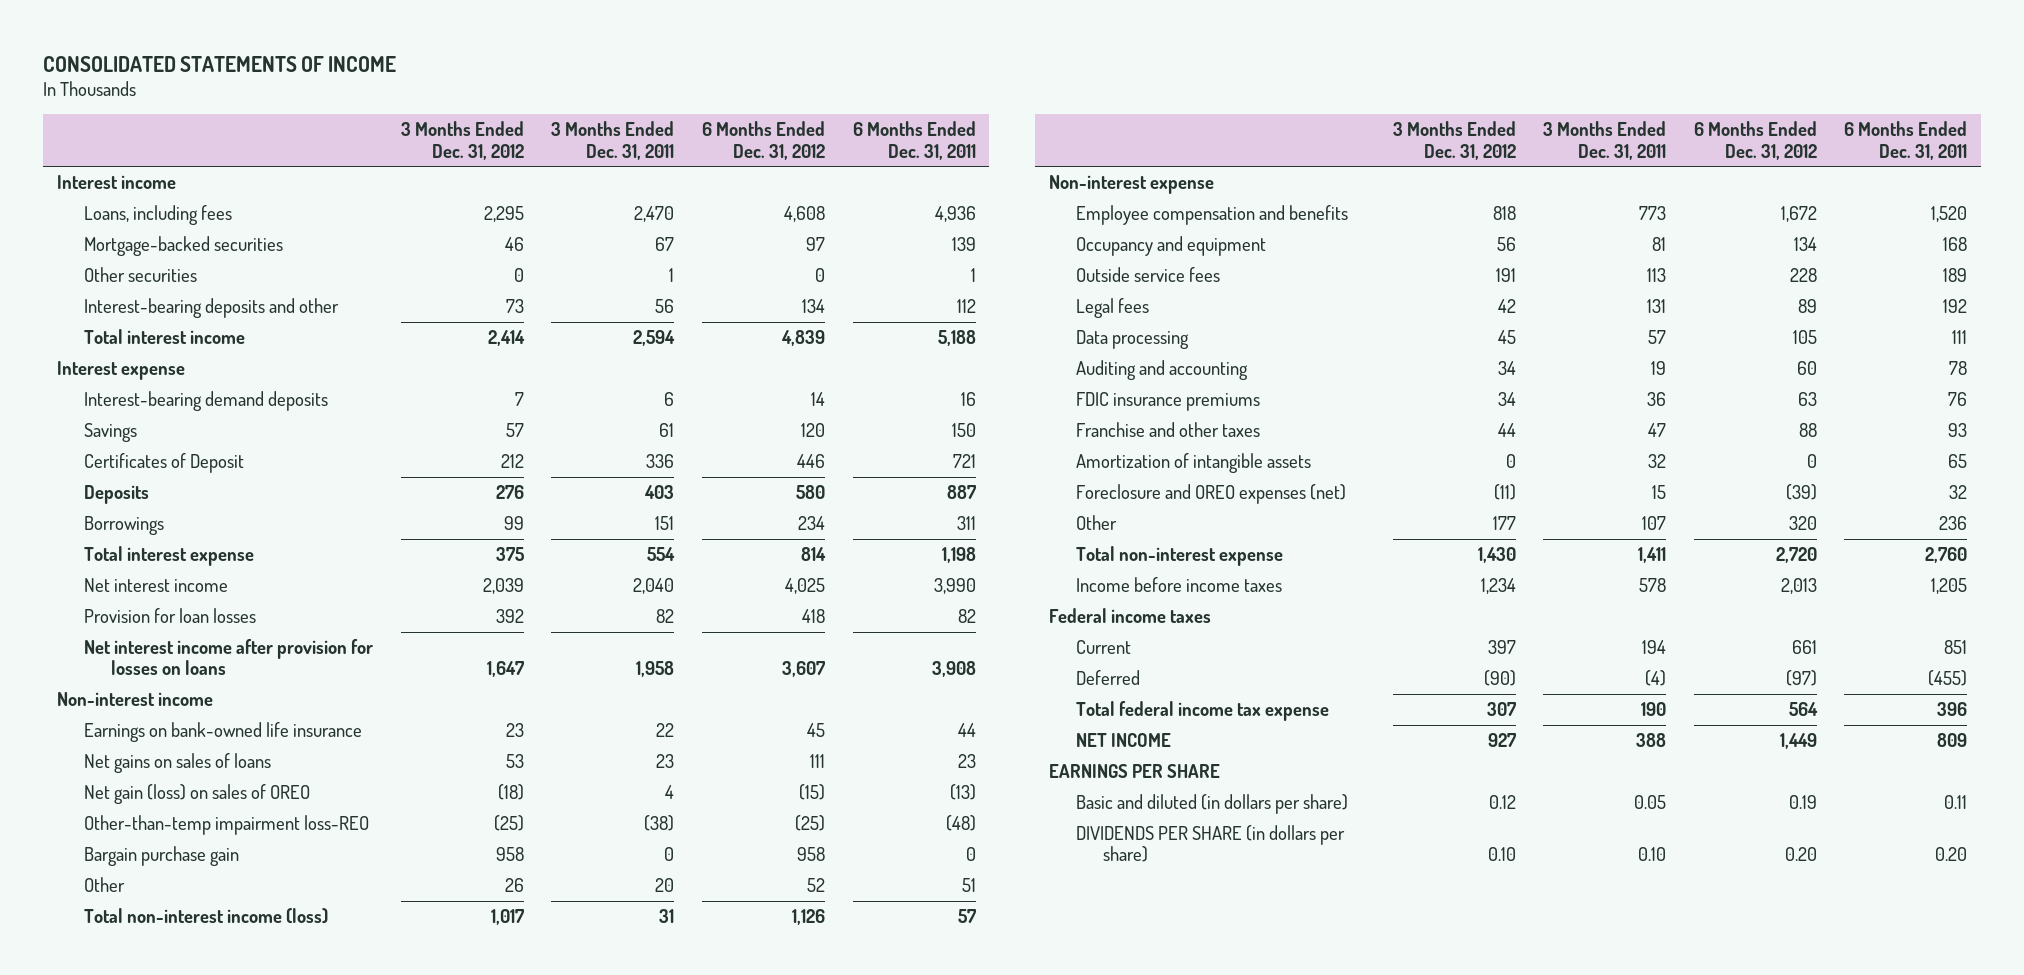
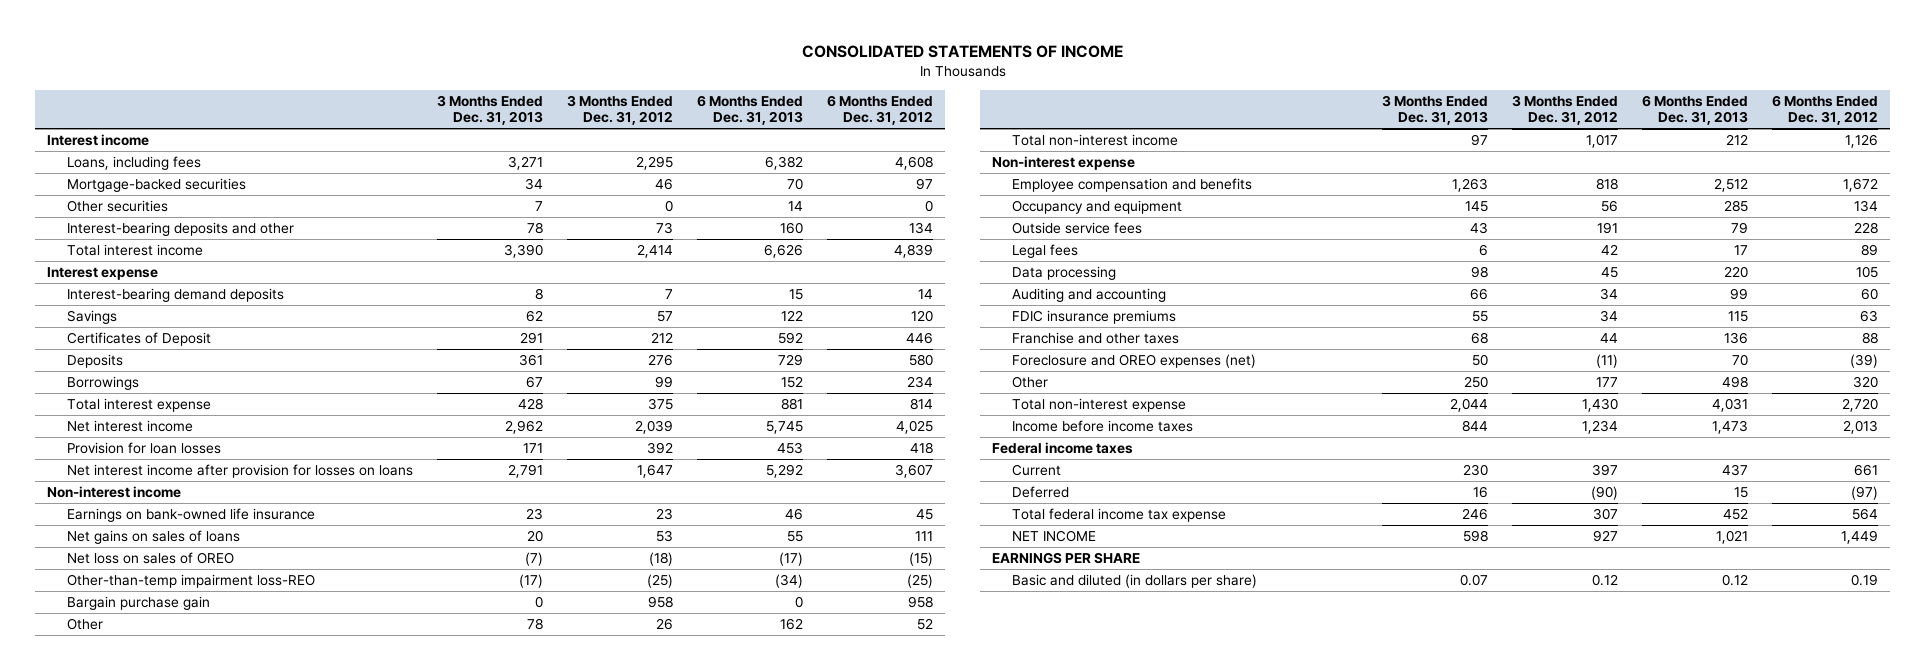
[551,121,675,160] 3 Months Ended Dec. 31, 2011 -> none
[852,121,976,160] 6 Months Ended Dec. 31, 2011 -> none
none -> [436,94,543,126] 3 Months Ended Dec. 31, 2013
none -> [697,94,804,126] 6 Months Ended Dec. 31, 2013
[83,783,310,804] Net gain (loss) on sales of OREO -> [66,551,234,564] Net loss on sales of OREO
[83,907,328,924] Total non-interest income (loss) -> [1012,133,1179,146] Total non-interest income
[1075,452,1311,473] Amortization of intangible assets -> none
[1075,824,1345,863] DIVIDENDS PER SHARE (in dollars per share) -> none

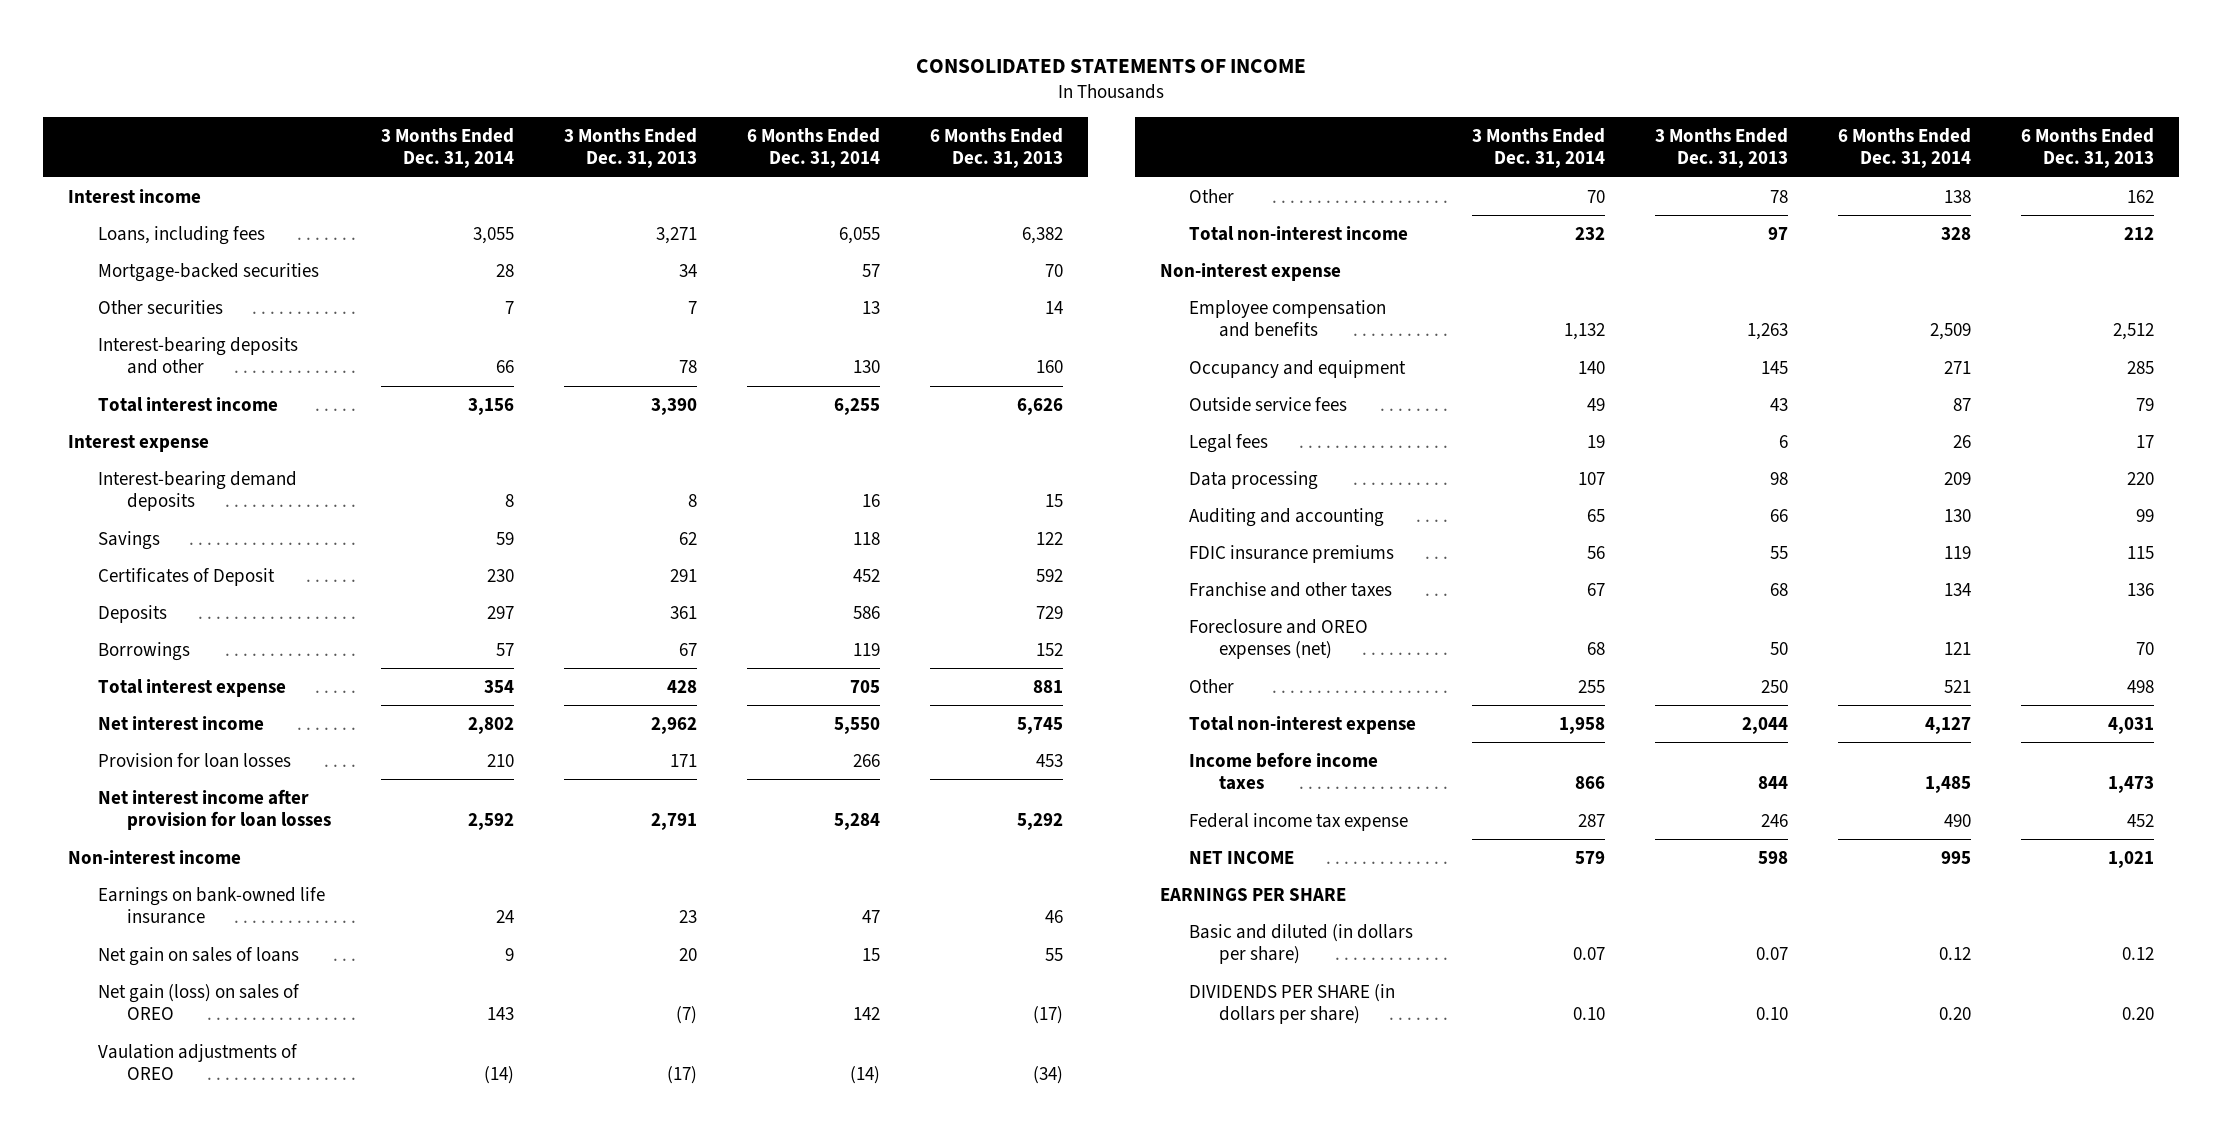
[567,94,674,126] 3 Months Ended Dec. 31, 2012 -> none
[827,94,934,126] 6 Months Ended Dec. 31, 2012 -> none
none -> [381,127,515,169] 3 Months Ended Dec. 31, 2014
none -> [746,127,880,169] 6 Months Ended Dec. 31, 2014
[66,463,413,478] Net interest income after provision for losses on loans -> [97,788,332,831] Net interest income after provision for loan losses
[66,595,210,610] Bargain purchase gain -> none
[66,529,240,544] Net gains on sales of loans -> [97,946,299,966] Net gain on sales of loans
[66,551,234,564] Net loss on sales of OREO -> [97,983,300,1021] Net gain (loss) on sales of OREO
[66,573,315,588] Other-than-temp impairment loss-REO -> [97,1043,298,1081] Vaulation adjustments of OREO
[992,441,1134,454] Federal income taxes -> none
[1012,463,1062,476] Current -> none
[1012,485,1070,498] Deferred -> none
[1012,507,1227,522] Total federal income tax expense -> [1189,812,1409,831] Federal income tax expense
none -> [1189,983,1396,1025] DIVIDENDS PER SHARE (in dollars per share)

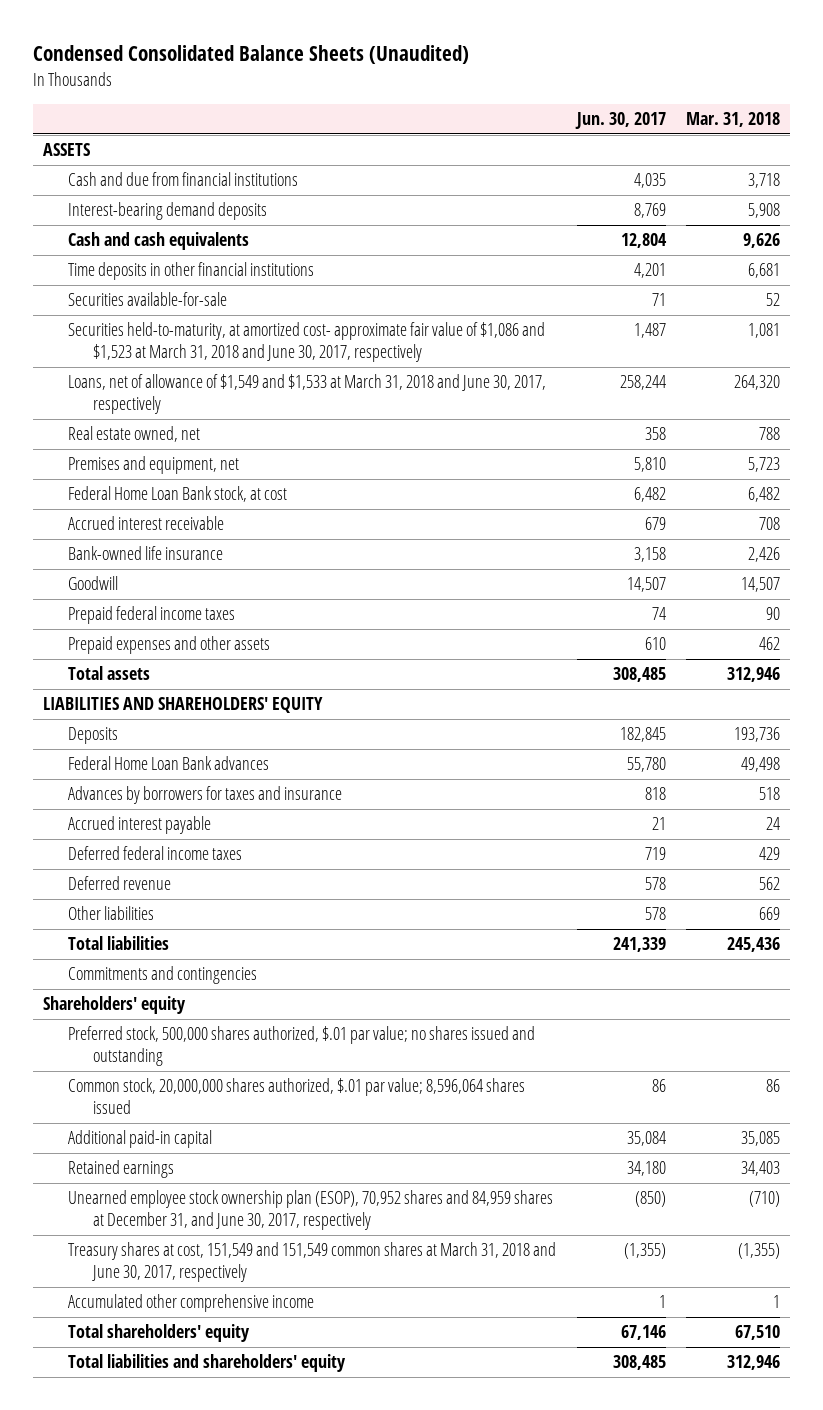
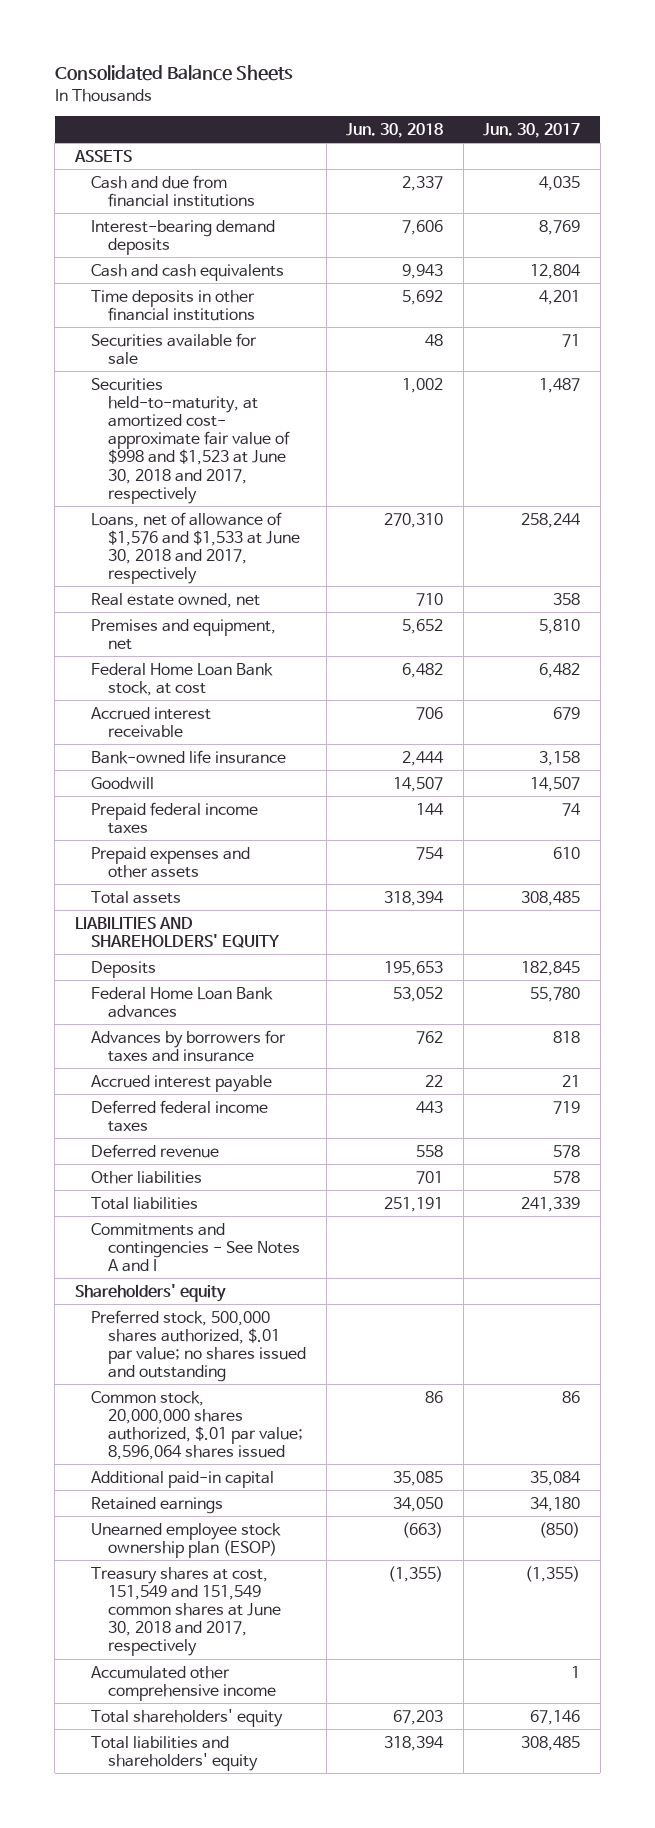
[33,45,470,65] Condensed Consolidated Balance Sheets (Unaudited) -> [54,65,293,82] Consolidated Balance Sheets
[685,112,780,128] Mar. 31, 2018 -> none
none -> [346,122,444,138] Jun. 30, 2018
[68,292,228,307] Securities available-for-sale -> [91,332,258,365] Securities available for sale
[68,322,546,363] Securities held-to-maturity, at amortized cost- approximate fair value of $1,086 and $1,523 at March 31, 2018 and June 30, 2017, respectively -> [91,377,291,504] Securities held-to-maturity, at amortized cost- approximate fair value of $998 and $1,523 at June 30, 2018 and 2017, respectively
[68,374,547,415] Loans, net of allowance of $1,549 and $1,533 at March 31, 2018 and June 30, 2017, respectively -> [91,511,301,585] Loans, net of allowance of $1,576 and $1,533 at June 30, 2018 and 2017, respectively
[68,966,258,985] Commitments and contingencies -> [91,1222,301,1272] Commitments and contingencies - See Notes A and I
[68,1190,554,1231] Unearned employee stock ownership plan (ESOP), 70,952 shares and 84,959 shares at December 31, and June 30, 2017, respectively -> [91,1522,282,1558] Unearned employee stock ownership plan (ESOP)
[68,1242,557,1283] Treasury shares at cost, 151,549 and 151,549 common shares at March 31, 2018 and June 30, 2017, respectively -> [91,1566,282,1657] Treasury shares at cost, 151,549 and 151,549 common shares at June 30, 2018 and 2017, respectively

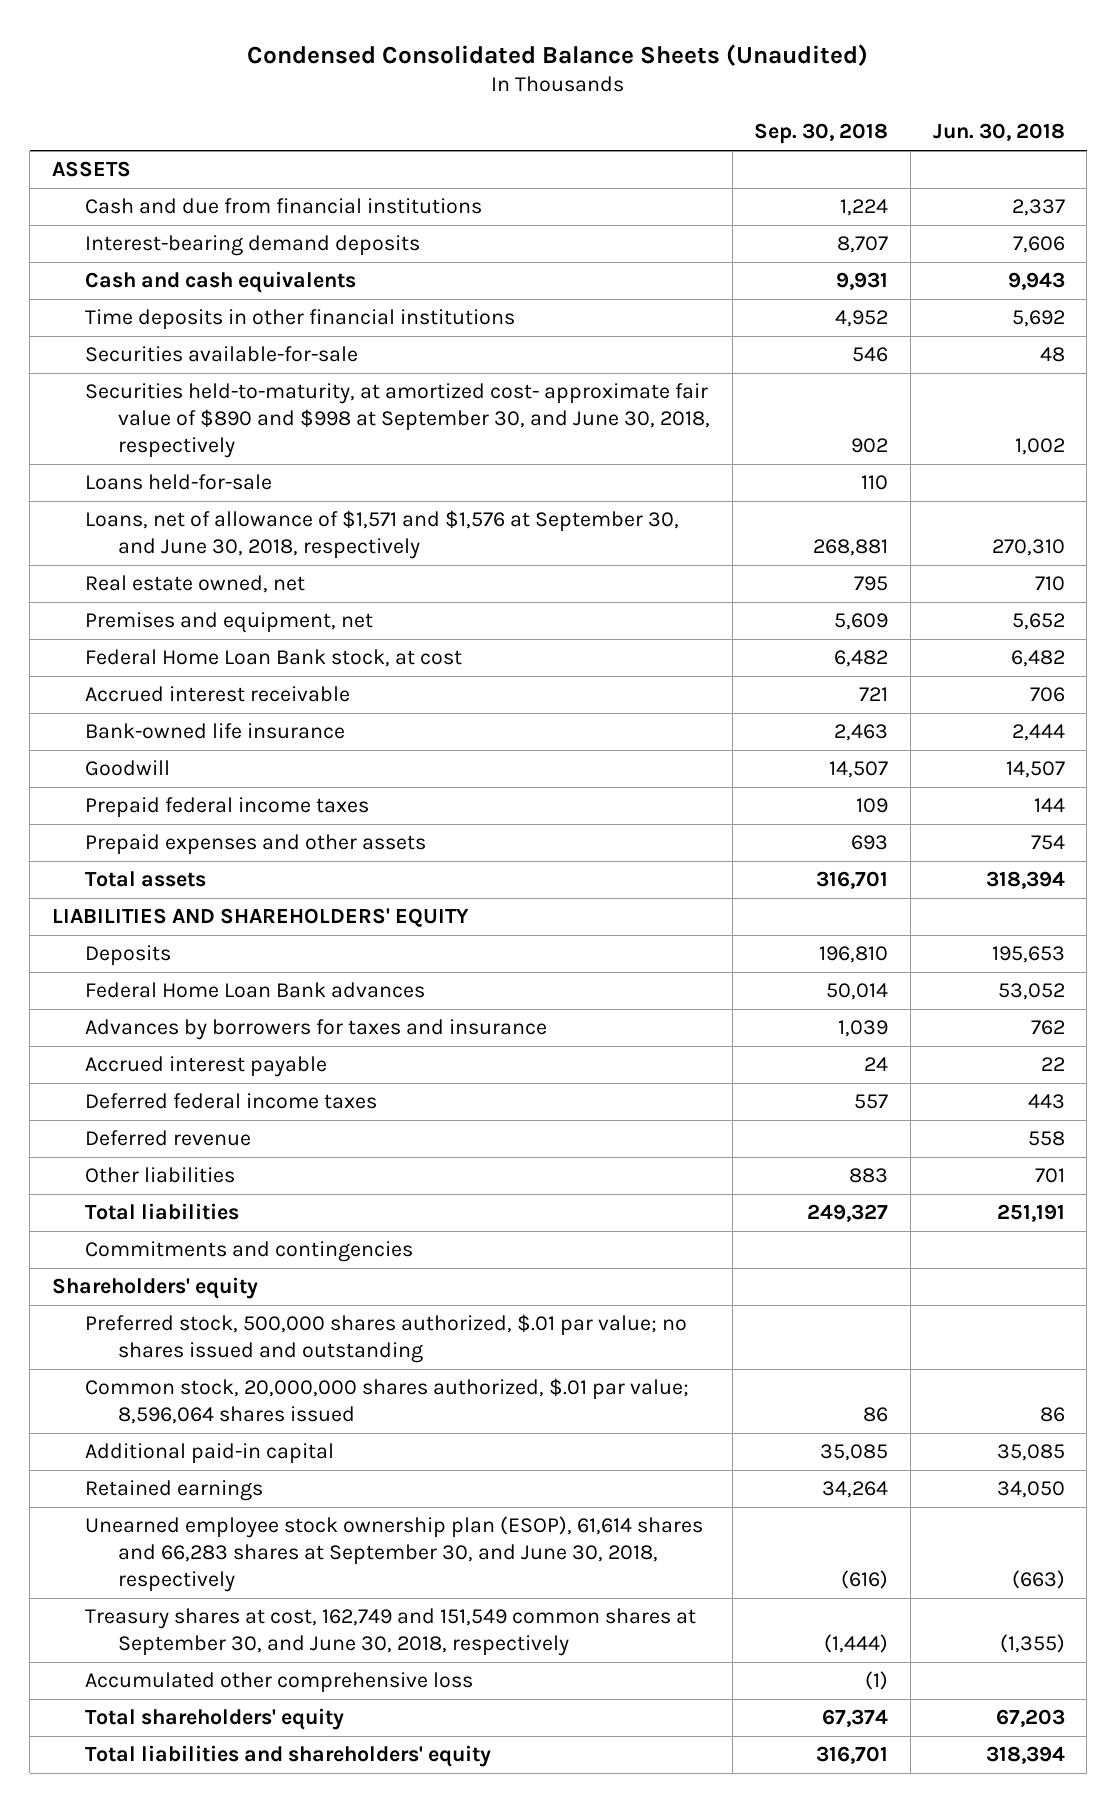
[54,65,293,82] Consolidated Balance Sheets -> [247,43,869,66] Condensed Consolidated Balance Sheets (Unaudited)
[483,122,581,138] Jun. 30, 2017 -> none
none -> [754,123,889,145] Sep. 30, 2018
[91,332,258,365] Securities available for sale -> [84,346,358,363] Securities available-for-sale
[91,377,291,504] Securities held-to-maturity, at amortized cost- approximate fair value of $998 and $1,523 at June 30, 2018 and 2017, respectively -> [84,383,710,458] Securities held-to-maturity, at amortized cost- approximate fair value of $890 and $998 at September 30, and June 30, 2018, respectively
none -> [84,474,272,491] Loans held-for-sale
[91,511,301,585] Loans, net of allowance of $1,576 and $1,533 at June 30, 2018 and 2017, respectively -> [84,510,679,560] Loans, net of allowance of $1,571 and $1,576 at September 30, and June 30, 2018, respectively
[91,1222,301,1272] Commitments and contingencies - See Notes A and I -> [84,1241,413,1263] Commitments and contingencies
[91,1522,282,1558] Unearned employee stock ownership plan (ESOP) -> [84,1516,703,1592] Unearned employee stock ownership plan (ESOP), 61,614 shares and 66,283 shares at September 30, and June 30, 2018, respectively
[91,1566,282,1657] Treasury shares at cost, 151,549 and 151,549 common shares at June 30, 2018 and 2017, respectively -> [84,1608,696,1657] Treasury shares at cost, 162,749 and 151,549 common shares at September 30, and June 30, 2018, respectively
[91,1665,277,1701] Accumulated other comprehensive income -> [84,1672,473,1694] Accumulated other comprehensive loss

